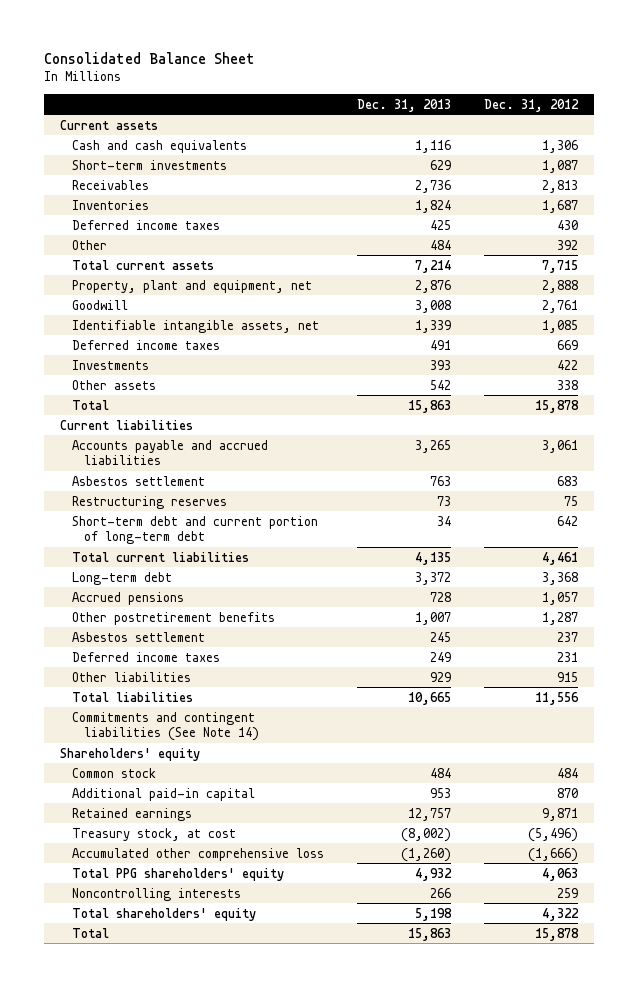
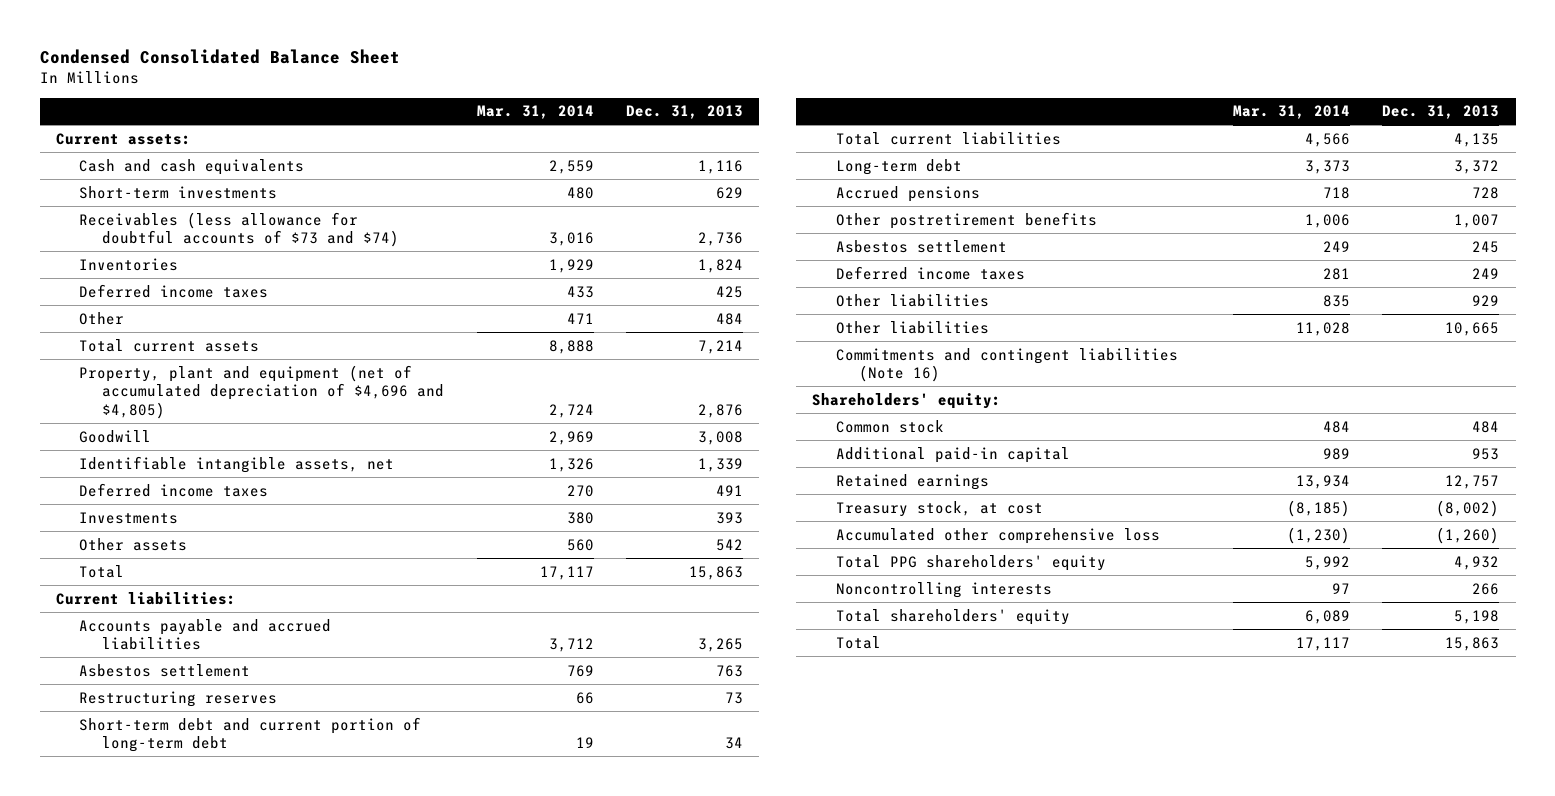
[43,51,255,64] Consolidated Balance Sheet -> [39,48,400,64] Condensed Consolidated Balance Sheet
[483,98,579,112] Dec. 31, 2012 -> none
none -> [476,105,594,120] Mar. 31, 2014
[60,119,159,130] Current assets -> [55,132,191,145] Current assets:
[72,179,150,190] Receivables -> [79,211,400,248] Receivables (less allowance for doubtful accounts of $73 and $74)
[72,279,313,293] Property, plant and equipment, net -> [79,364,445,419] Property, plant and equipment (net of accumulated depreciation of $4,696 and $4,805)
[60,419,194,430] Current liabilities -> [55,591,236,605] Current liabilities:
[72,691,194,702] Total liabilities -> [835,320,989,334] Other liabilities
[72,711,260,742] Commitments and contingent liabilities (See Note 14) -> [835,347,1178,383] Commitments and contingent liabilities (Note 16)
[60,747,201,761] Shareholders' equity -> [812,392,1002,409] Shareholders' equity:

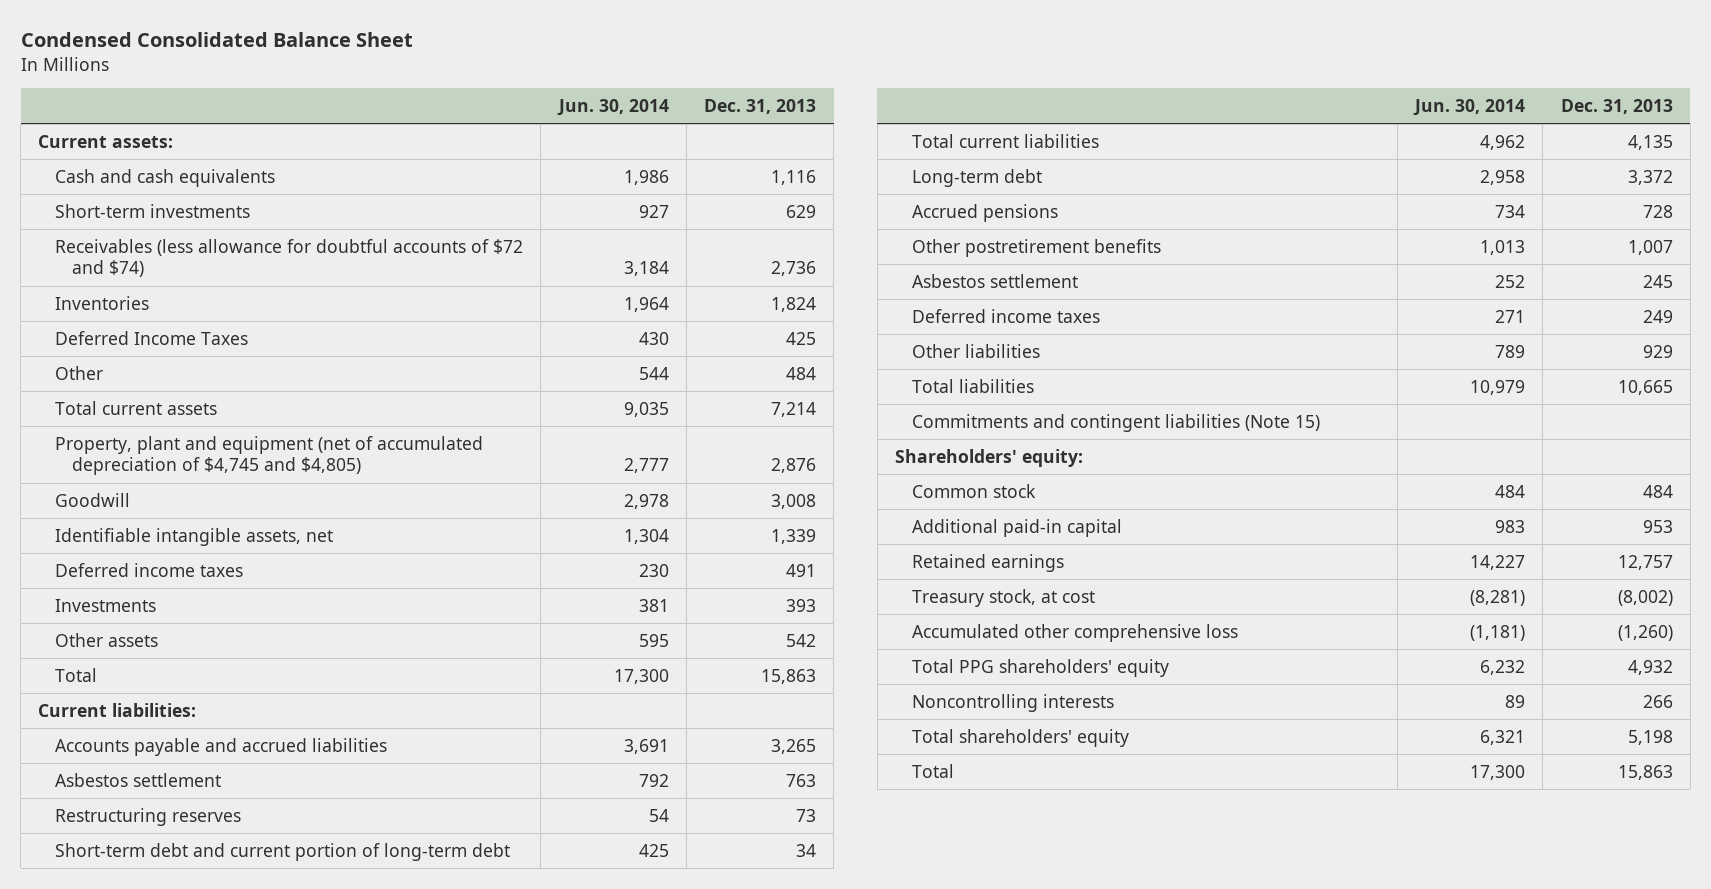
[476,105,594,120] Mar. 31, 2014 -> none
none -> [556,98,669,116] Jun. 30, 2014
[79,211,400,248] Receivables (less allowance for doubtful accounts of $73 and $74) -> [54,238,523,278] Receivables (less allowance for doubtful accounts of $72 and $74)
[79,283,269,298] Deferred income taxes -> [54,330,248,345] Deferred Income Taxes
[79,364,445,419] Property, plant and equipment (net of accumulated depreciation of $4,696 and $4,805) -> [54,435,483,476] Property, plant and equipment (net of accumulated depreciation of $4,745 and $4,805)
[835,320,989,334] Other liabilities -> [911,378,1034,393] Total liabilities
[835,347,1178,383] Commitments and contingent liabilities (Note 16) -> [911,413,1320,432] Commitments and contingent liabilities (Note 15)

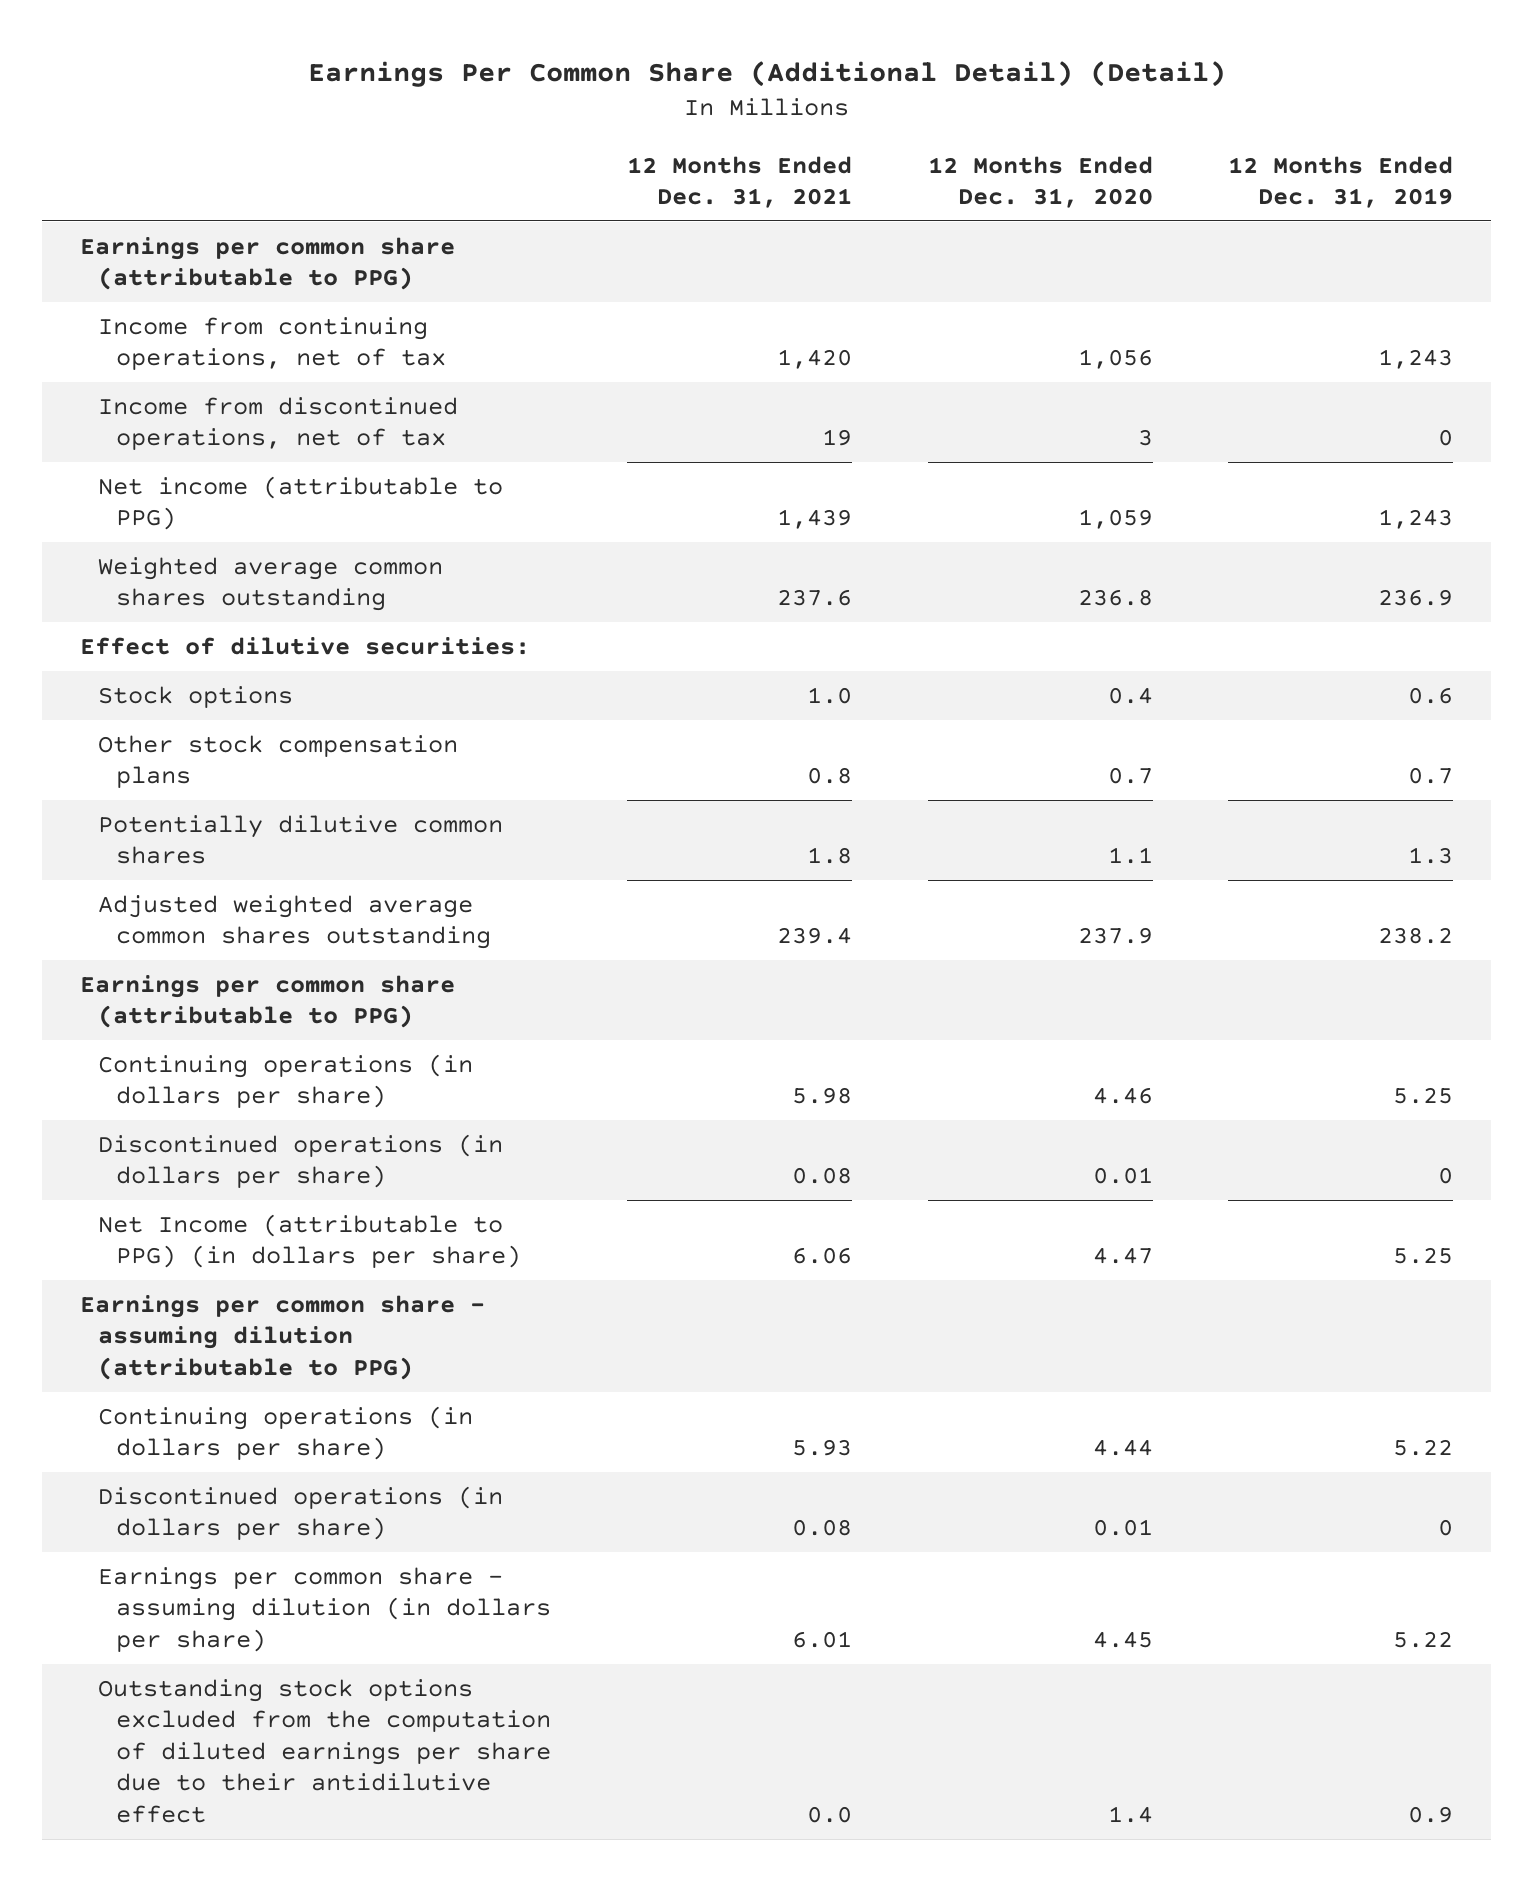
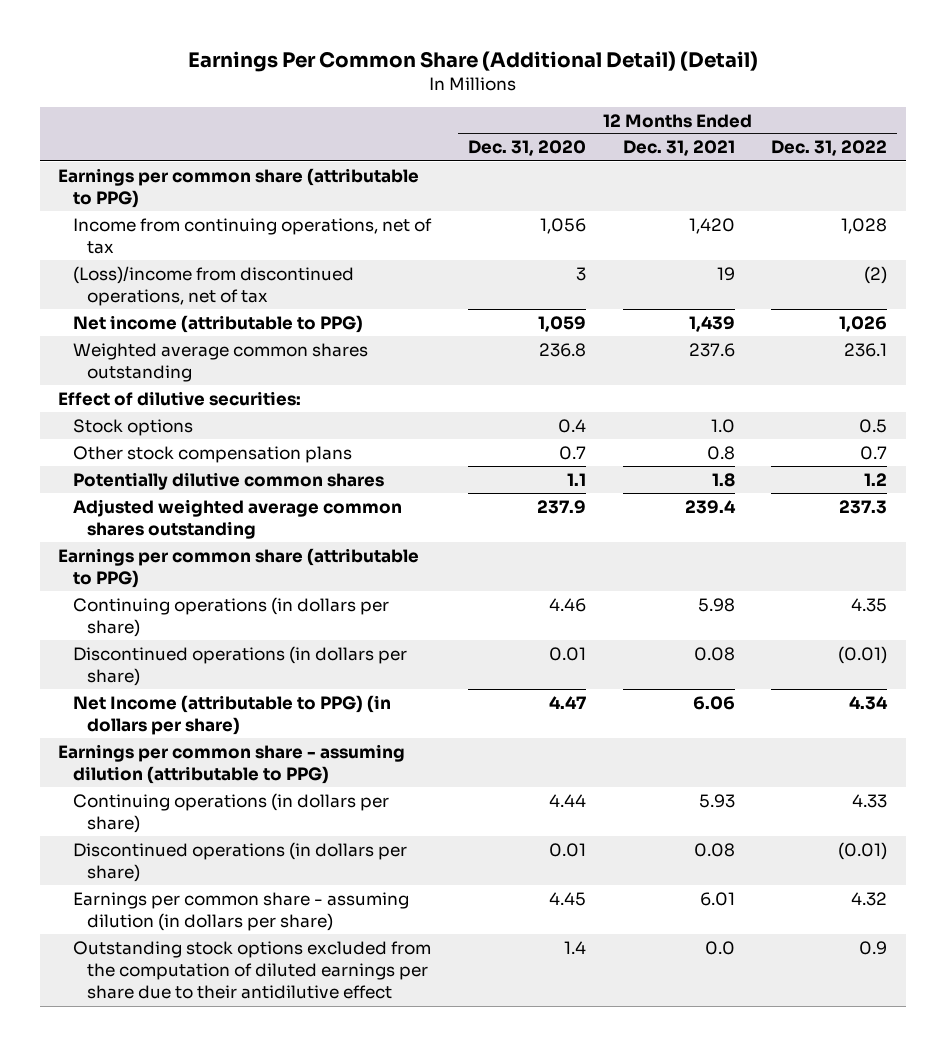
[1228,155,1454,209] 12 Months Ended Dec. 31, 2019 -> none
none -> [771,140,888,157] Dec. 31, 2022
[98,396,459,451] Income from discontinued operations, net of tax -> [72,265,354,307] (Loss)/income from discontinued operations, net of tax

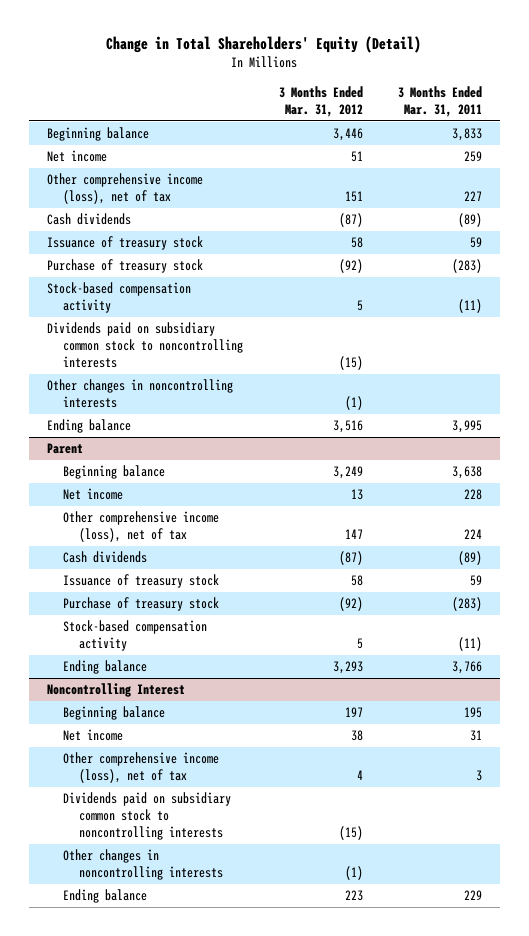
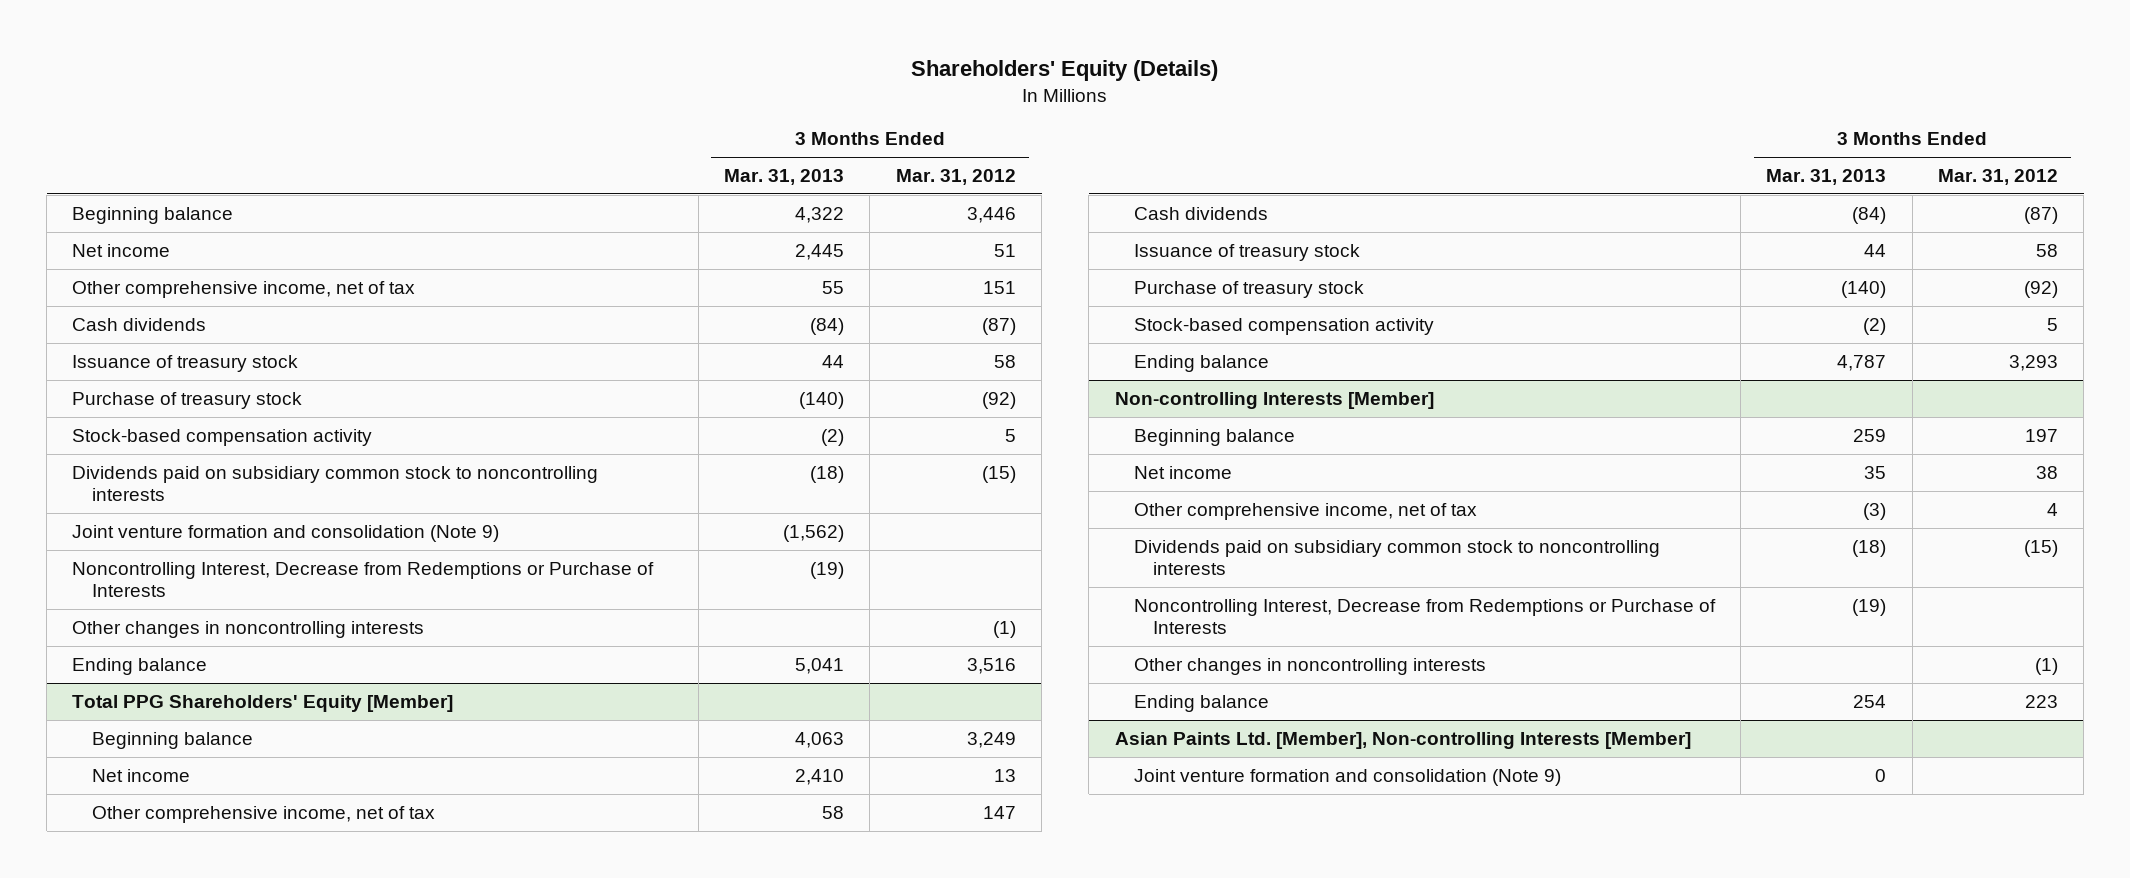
[106,36,422,54] Change in Total Shareholders' Equity (Detail) -> [911,59,1219,81] Shareholders' Equity (Details)
[398,85,483,117] 3 Months Ended Mar. 31, 2011 -> none
none -> [724,168,845,185] Mar. 31, 2013
[46,173,203,204] Other comprehensive income (loss), net of tax -> [72,280,416,298] Other comprehensive income, net of tax
none -> [72,524,500,542] Joint venture formation and consolidation (Note 9)
none -> [72,561,655,598] Noncontrolling Interest, Decrease from Redemptions or Purchase of Interests
[46,443,83,455] Parent -> none
none -> [72,694,454,712] Total PPG Shareholders' Equity [Member]
[62,511,219,542] Other comprehensive income (loss), net of tax -> [91,805,435,823] Other comprehensive income, net of tax
[46,683,185,698] Noncontrolling Interest -> none
none -> [1114,391,1434,409] Non-controlling Interests [Member]
[62,752,219,783] Other comprehensive income (loss), net of tax -> [1133,502,1477,520] Other comprehensive income, net of tax
none -> [1133,598,1716,635] Noncontrolling Interest, Decrease from Redemptions or Purchase of Interests
none -> [1114,731,1691,749] Asian Paints Ltd. [Member], Non-controlling Interests [Member]
none -> [1133,768,1561,786] Joint venture formation and consolidation (Note 9)

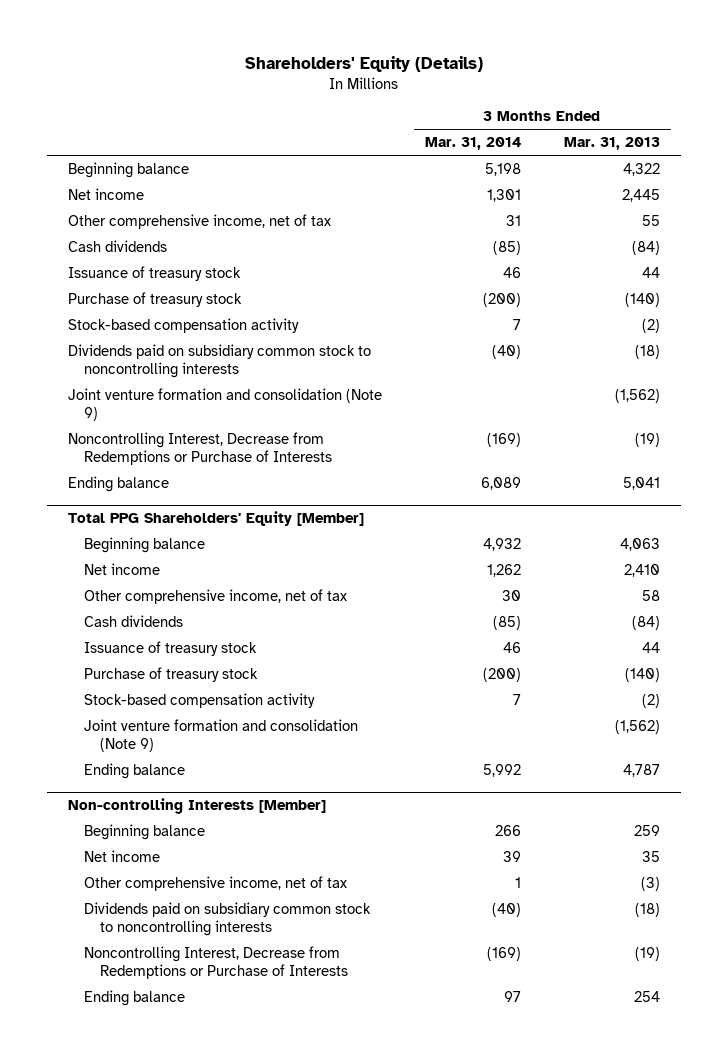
[895,168,1016,185] Mar. 31, 2012 -> none
none -> [425,137,522,151] Mar. 31, 2014
[72,620,425,638] Other changes in noncontrolling interests -> none
none -> [84,718,359,753] Joint venture formation and consolidation (Note 9)
[1133,657,1486,675] Other changes in noncontrolling interests -> none
[1114,731,1691,749] Asian Paints Ltd. [Member], Non-controlling Interests [Member] -> none
[1133,768,1561,786] Joint venture formation and consolidation (Note 9) -> none

